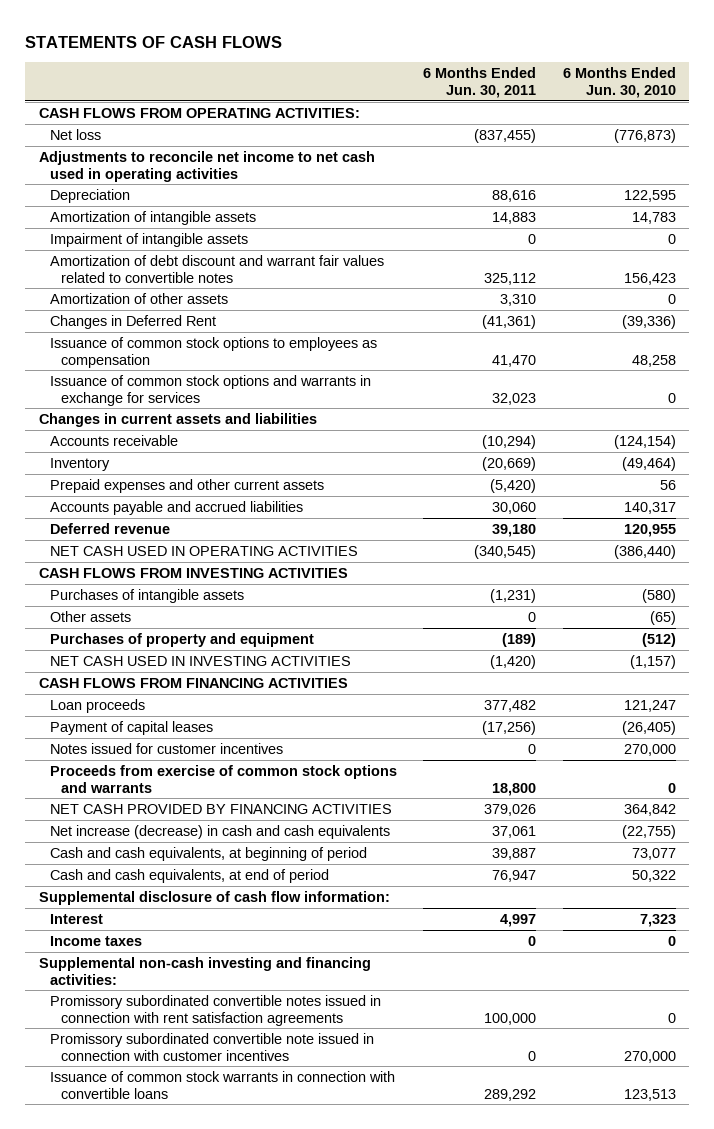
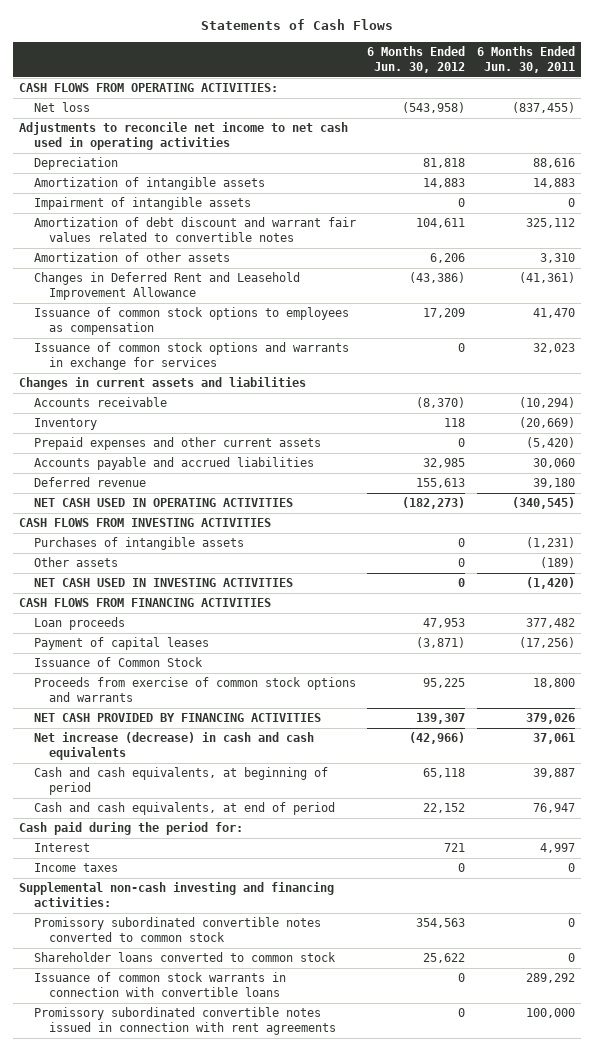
[25,35,283,48] STATEMENTS OF CASH FLOWS -> [200,19,393,31] Statements of Cash Flows
[562,67,676,99] 6 Months Ended Jun. 30, 2010 -> none
none -> [367,46,466,73] 6 Months Ended Jun. 30, 2012
[50,314,217,329] Changes in Deferred Rent -> [33,272,300,300] Changes in Deferred Rent and Leasehold Improvement Allowance
[50,632,315,647] Purchases of property and equipment -> none
[528,611,537,622] 0 -> [540,557,576,569] (189)
[50,742,284,754] Notes issued for customer incentives -> none
none -> [33,657,203,668] Issuance of Common Stock
[38,890,390,905] Supplemental disclosure of cash flow information: -> none
none -> [18,822,243,836] Cash paid during the period for:
[50,994,382,1026] Promissory subordinated convertible notes issued in connection with rent satisfaction agreements -> none
[50,1032,375,1061] Promissory subordinated convertible note issued in connection with customer incentives -> none
none -> [33,917,321,942] Promissory subordinated convertible notes converted to common stock
none -> [33,952,336,963] Shareholder loans converted to common stock
none -> [33,1007,336,1035] Promissory subordinated convertible notes issued in connection with rent agreements

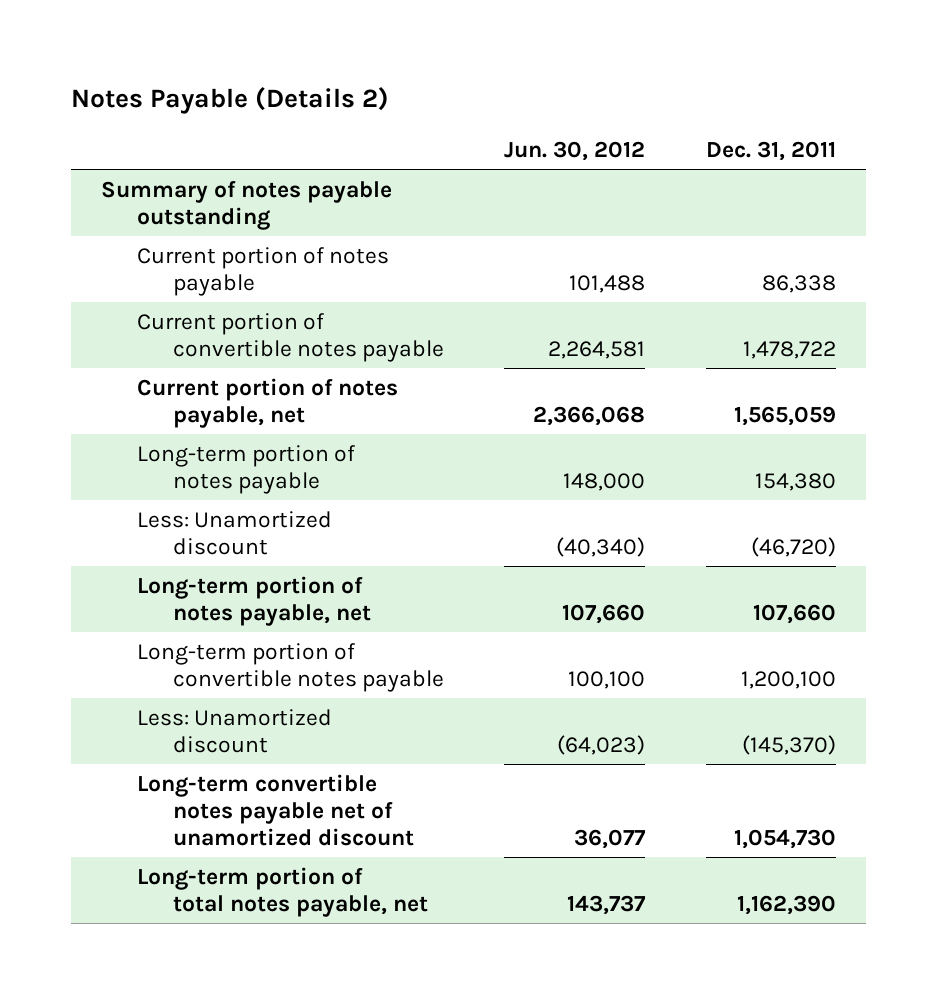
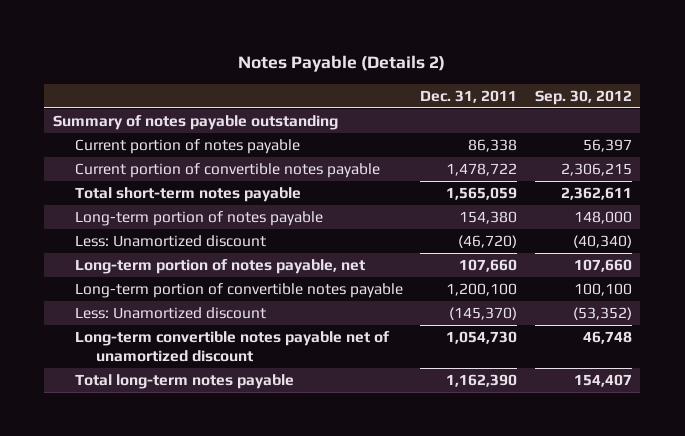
[504,140,646,161] Jun. 30, 2012 -> none
none -> [534,89,632,105] Sep. 30, 2012
[136,377,398,428] Current portion of notes payable, net -> [74,187,301,203] Total short-term notes payable
[136,866,428,917] Long-term portion of total notes payable, net -> [74,374,294,390] Total long-term notes payable

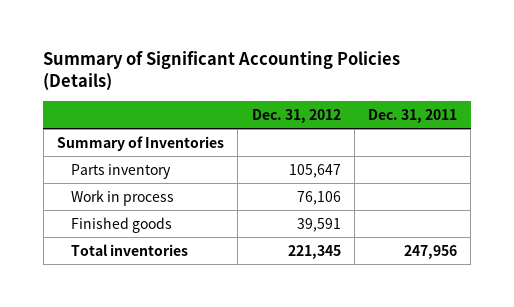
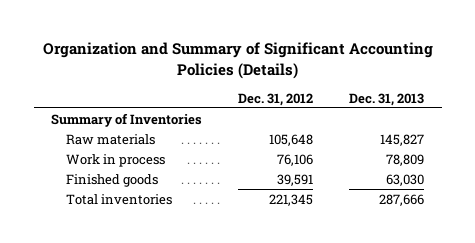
[43,51,401,92] Summary of Significant Accounting Policies (Details) -> [42,42,433,79] Organization and Summary of Significant Accounting Policies (Details)
[368,109,458,124] Dec. 31, 2011 -> none
none -> [348,92,424,106] Dec. 31, 2013
[70,163,171,179] Parts inventory -> none
none -> [66,133,156,145] Raw materials

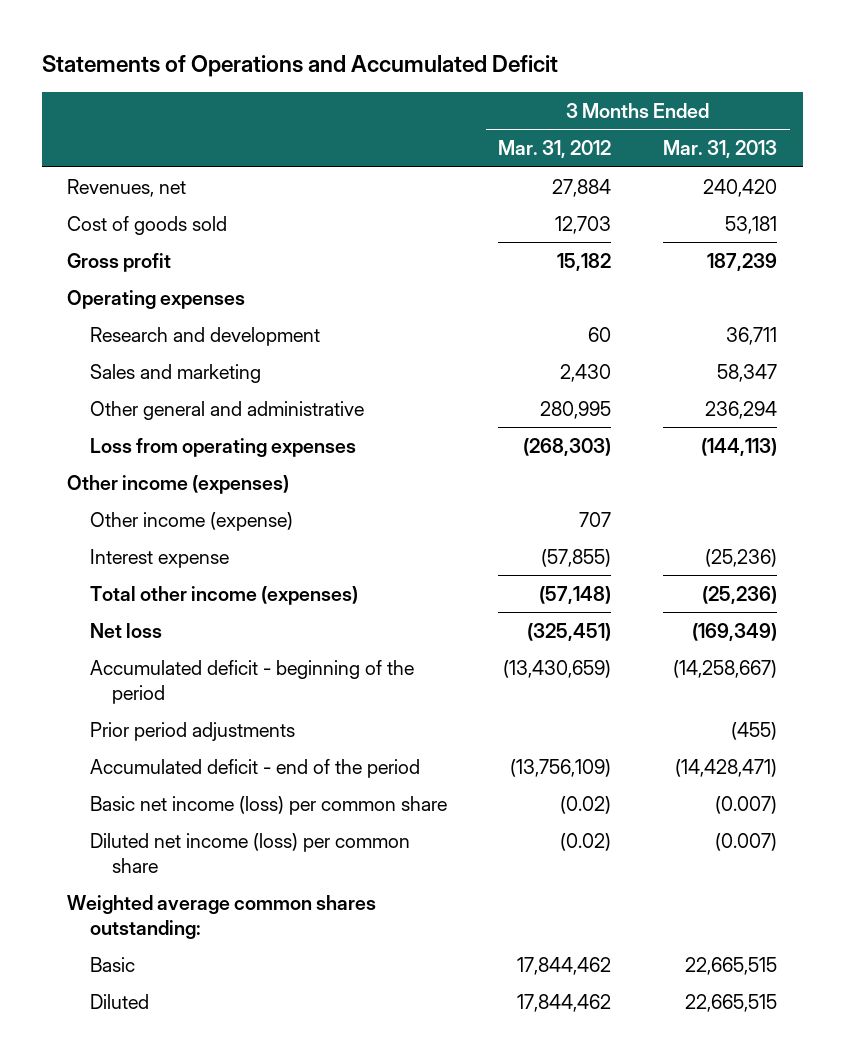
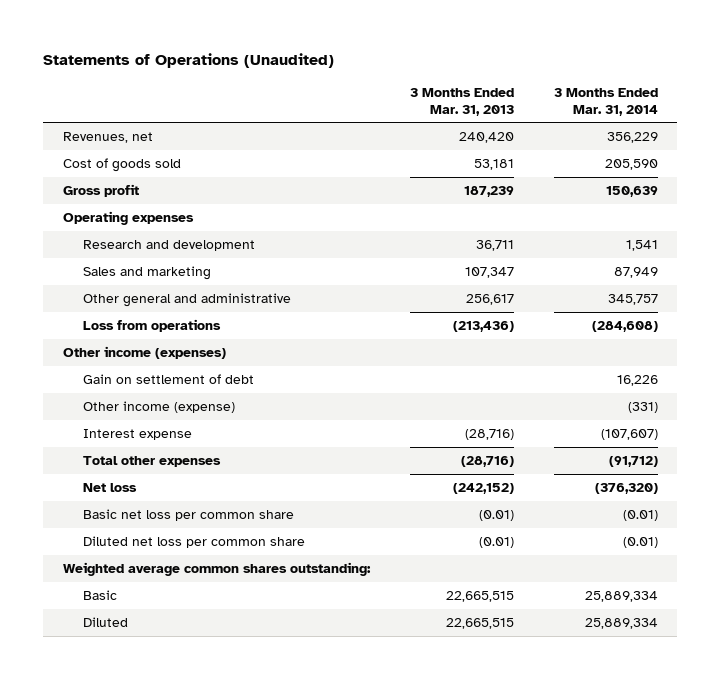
[41,55,558,78] Statements of Operations and Accumulated Deficit -> [43,52,335,68] Statements of Operations (Unaudited)
[498,140,612,159] Mar. 31, 2012 -> none
none -> [553,87,658,116] 3 Months Ended Mar. 31, 2014
[717,363,778,382] 58,347 -> [464,267,514,279] 107,347
[705,400,778,419] 236,294 -> [465,294,514,306] 256,617
[89,437,356,457] Loss from operating expenses -> [83,319,222,333] Loss from operations
[701,437,778,456] (144,113) -> [452,321,514,333] (213,436)
none -> [83,374,255,385] Gain on settlement of debt
[89,659,414,705] Accumulated deficit - beginning of the period -> none
[89,721,295,741] Prior period adjustments -> none
[89,758,420,778] Accumulated deficit - end of the period -> none
[705,548,778,567] (25,236) -> [464,429,514,441] (28,716)
[89,585,358,605] Total other income (expenses) -> [83,456,222,468] Total other expenses
[702,585,778,604] (25,236) -> [460,456,514,468] (28,716)
[692,622,778,641] (169,349) -> [452,483,514,495] (242,152)
[89,795,447,815] Basic net income (loss) per common share -> [83,509,295,522] Basic net loss per common share
[715,795,778,814] (0.007) -> [478,510,514,522] (0.01)
[89,832,410,874] Diluted net income (loss) per common share -> [83,536,306,549] Diluted net loss per common share
[715,832,778,851] (0.007) -> [478,537,514,549] (0.01)

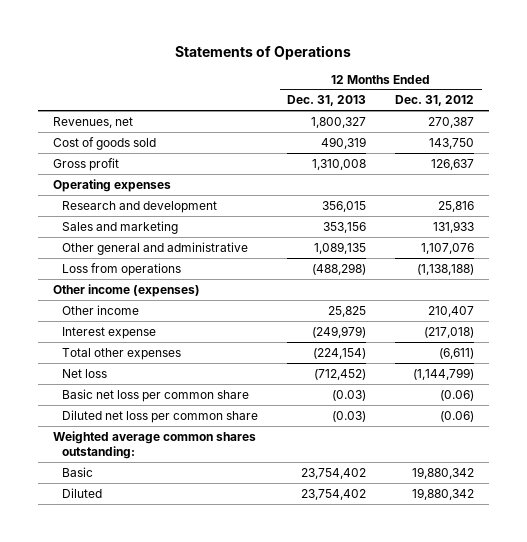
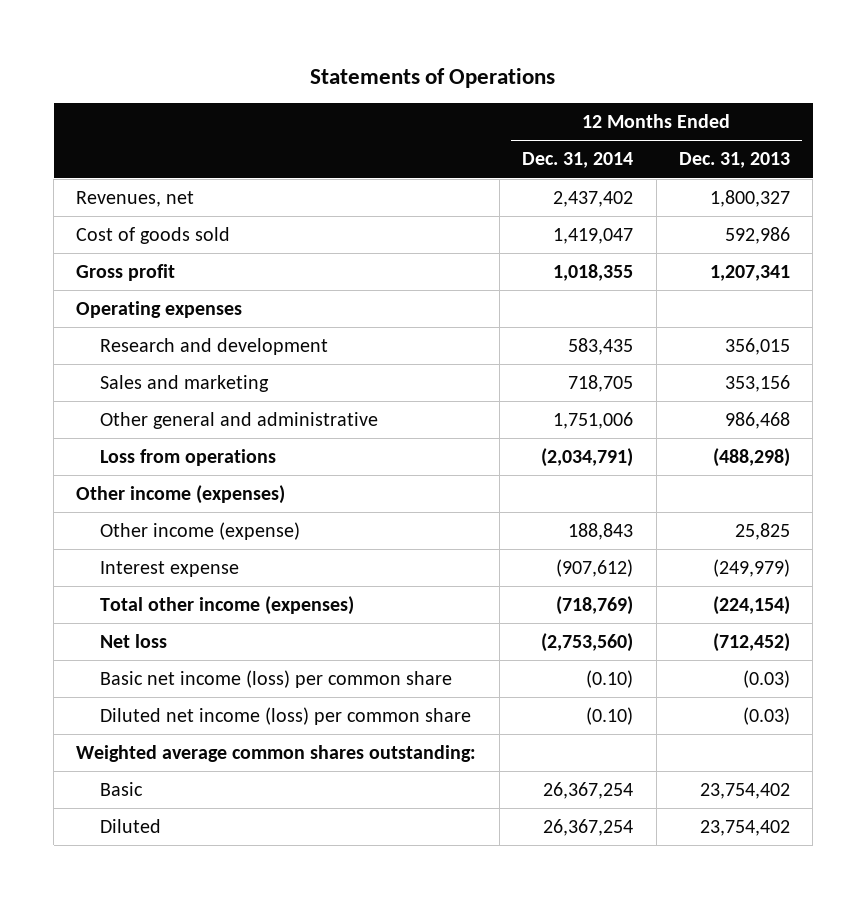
[395,95,475,107] Dec. 31, 2012 -> none
none -> [522,152,634,169] Dec. 31, 2014
[321,136,367,149] 490,319 -> [725,226,791,244] 592,986
[312,158,367,170] 1,310,008 -> [710,264,791,281] 1,207,341
[314,241,367,254] 1,089,135 -> [725,411,791,429] 986,468
[62,304,140,315] Other income -> [99,521,300,540] Other income (expense)
[62,347,182,360] Total other expenses -> [99,595,354,615] Total other income (expenses)
[62,388,250,402] Basic net loss per common share -> [99,669,452,688] Basic net income (loss) per common share
[62,409,259,423] Diluted net loss per common share -> [99,706,471,725] Diluted net income (loss) per common share

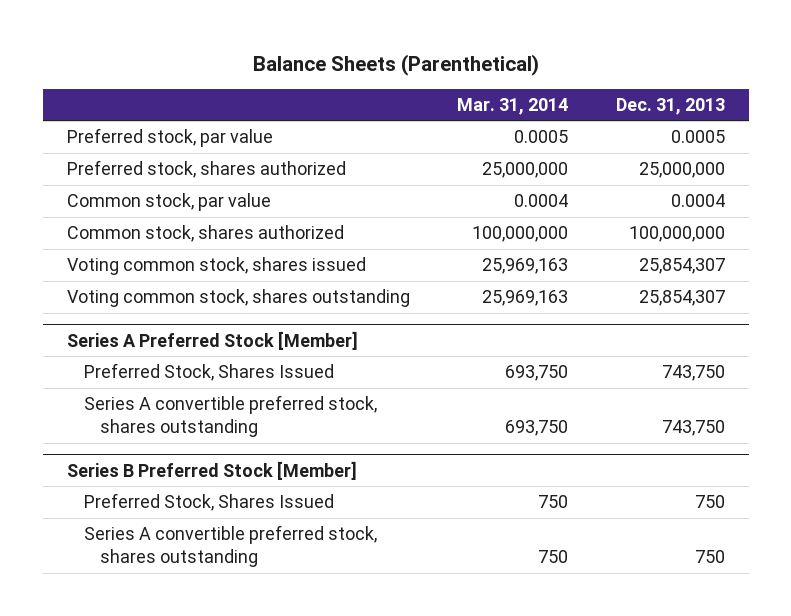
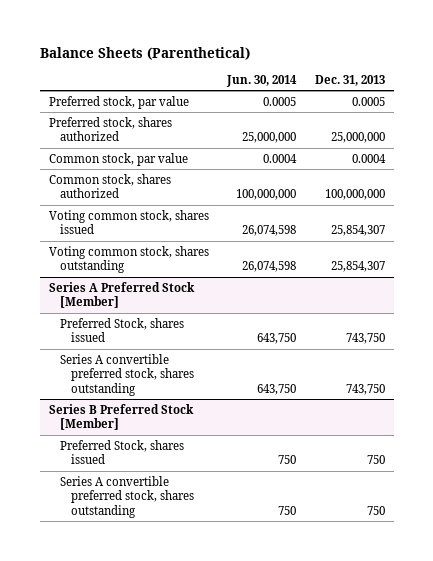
[457,97,569,115] Mar. 31, 2014 -> none
none -> [226,75,298,88] Jun. 30, 2014
[83,363,334,382] Preferred Stock, Shares Issued -> [59,317,184,343] Preferred Stock, shares issued
[83,493,334,512] Preferred Stock, Shares Issued -> [59,439,184,465] Preferred Stock, shares issued

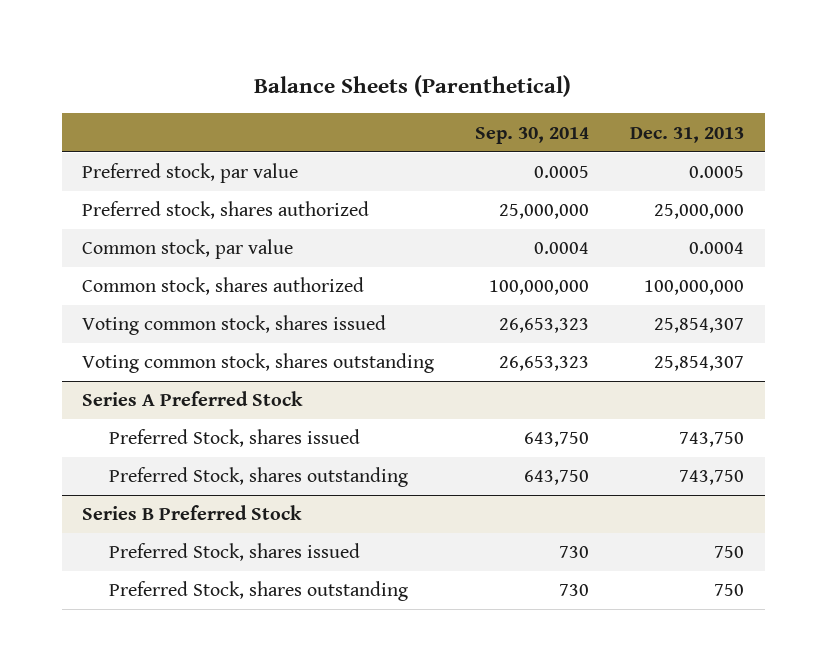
[226,75,298,88] Jun. 30, 2014 -> none
none -> [475,126,590,144] Sep. 30, 2014
[48,281,195,309] Series A Preferred Stock [Member] -> [82,391,304,407] Series A Preferred Stock
[59,353,194,396] Series A convertible preferred stock, shares outstanding -> [108,467,408,488] Preferred Stock, shares outstanding
[48,403,194,431] Series B Preferred Stock [Member] -> [82,505,303,521] Series B Preferred Stock
[59,475,194,518] Series A convertible preferred stock, shares outstanding -> [108,581,408,602] Preferred Stock, shares outstanding

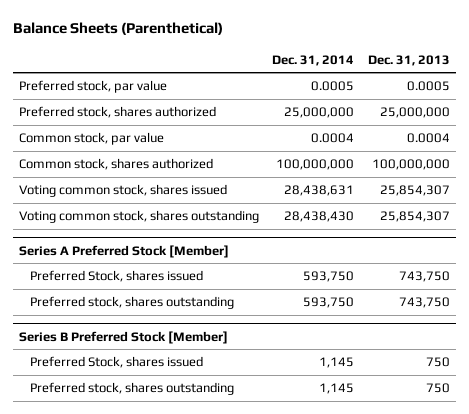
[475,126,590,144] Sep. 30, 2014 -> none
none -> [272,54,355,66] Dec. 31, 2014
[82,391,304,407] Series A Preferred Stock -> [19,244,230,258] Series A Preferred Stock [Member]
[108,467,408,488] Preferred Stock, shares outstanding -> [29,296,234,310] Preferred stock, shares outstanding
[82,505,303,521] Series B Preferred Stock -> [19,330,229,344] Series B Preferred Stock [Member]
[108,581,408,602] Preferred Stock, shares outstanding -> [29,382,234,396] Preferred stock, shares outstanding

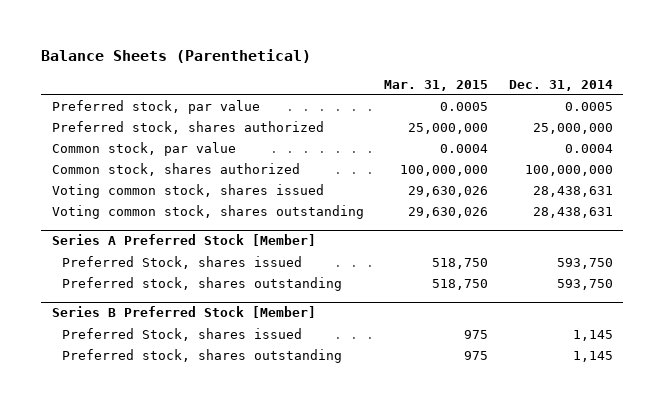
[367,54,450,66] Dec. 31, 2013 -> none
none -> [384,79,489,91] Mar. 31, 2015
[284,211,355,223] 28,438,430 -> [533,207,614,219] 28,438,631

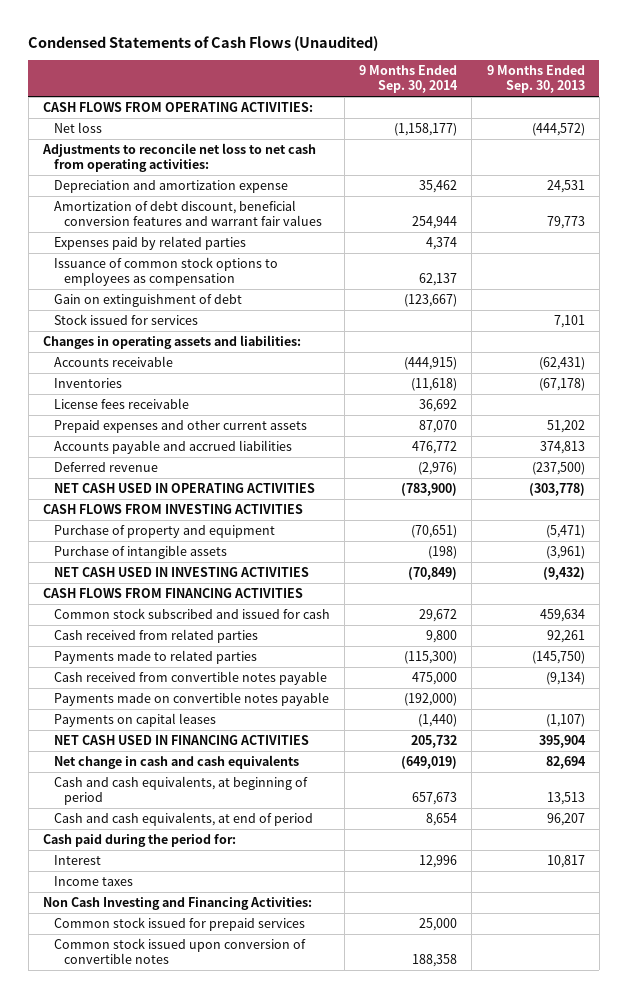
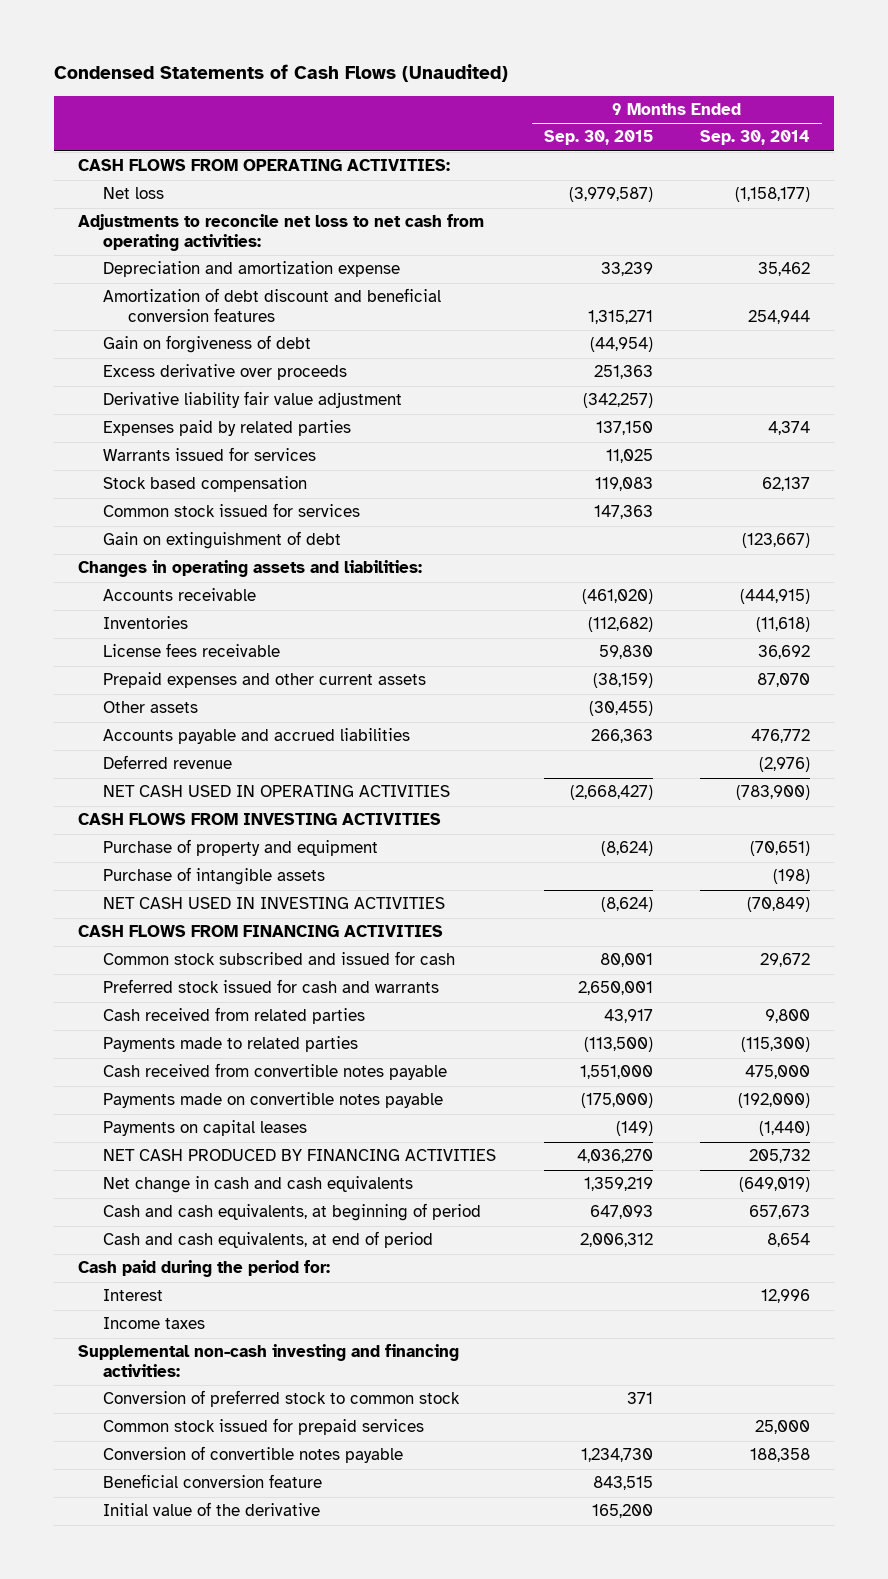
[486,65,585,94] 9 Months Ended Sep. 30, 2013 -> none
none -> [543,130,653,146] Sep. 30, 2015
[53,199,323,226] Amortization of debt discount, beneficial conversion features and warrant fair values -> [102,288,441,323] Amortization of debt discount and beneficial conversion features
none -> [102,335,311,354] Gain on forgiveness of debt
none -> [102,364,347,381] Excess derivative over proceeds
none -> [102,391,402,409] Derivative liability fair value adjustment
none -> [102,447,316,462] Warrants issued for services
[53,256,278,286] Issuance of common stock options to employees as compensation -> [102,476,307,493] Stock based compensation
none -> [102,503,360,518] Common stock issued for services
[53,313,198,325] Stock issued for services -> none
none -> [102,701,198,714] Other assets
none -> [102,979,439,994] Preferred stock issued for cash and warrants
[53,734,309,745] NET CASH USED IN FINANCING ACTIVITIES -> [102,1149,496,1162] NET CASH PRODUCED BY FINANCING ACTIVITIES
[43,896,313,910] Non Cash Investing and Financing Activities: -> [77,1344,459,1378] Supplemental non-cash investing and financing activities:
none -> [102,1390,460,1408] Conversion of preferred stock to common stock
[53,937,306,964] Common stock issued upon conversion of convertible notes -> [102,1446,403,1464] Conversion of convertible notes payable
none -> [102,1474,322,1489] Beneficial conversion feature
none -> [102,1502,320,1517] Initial value of the derivative

